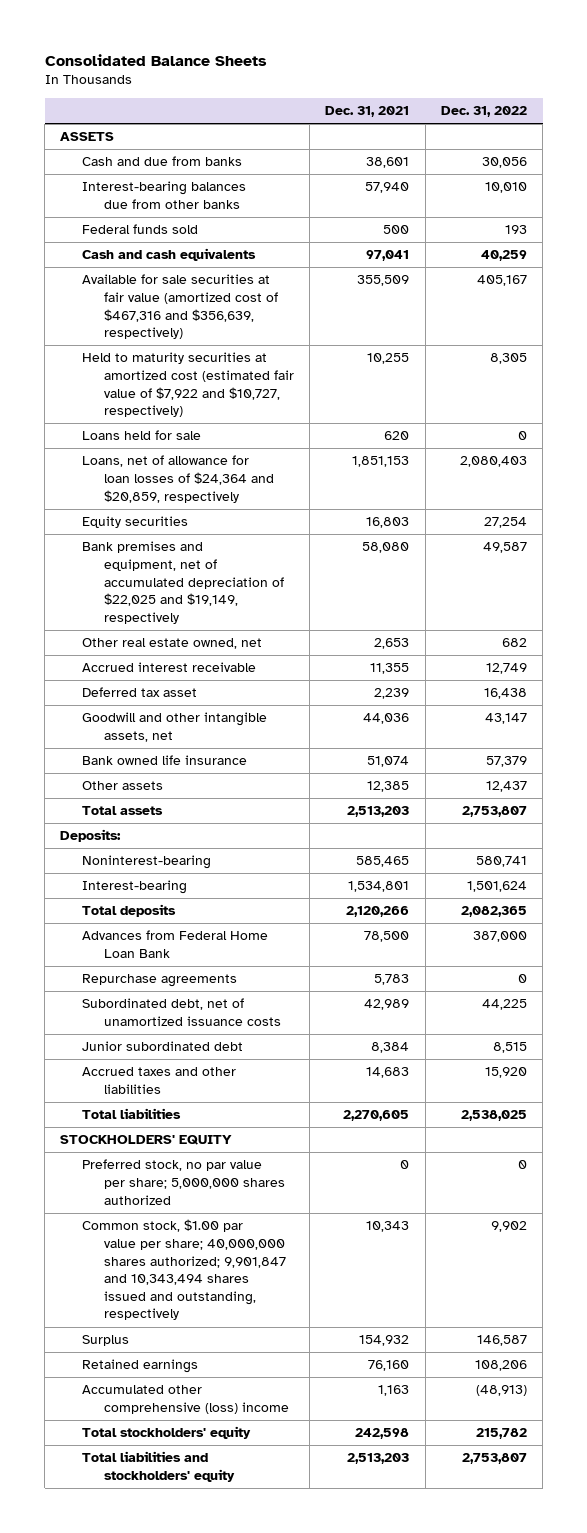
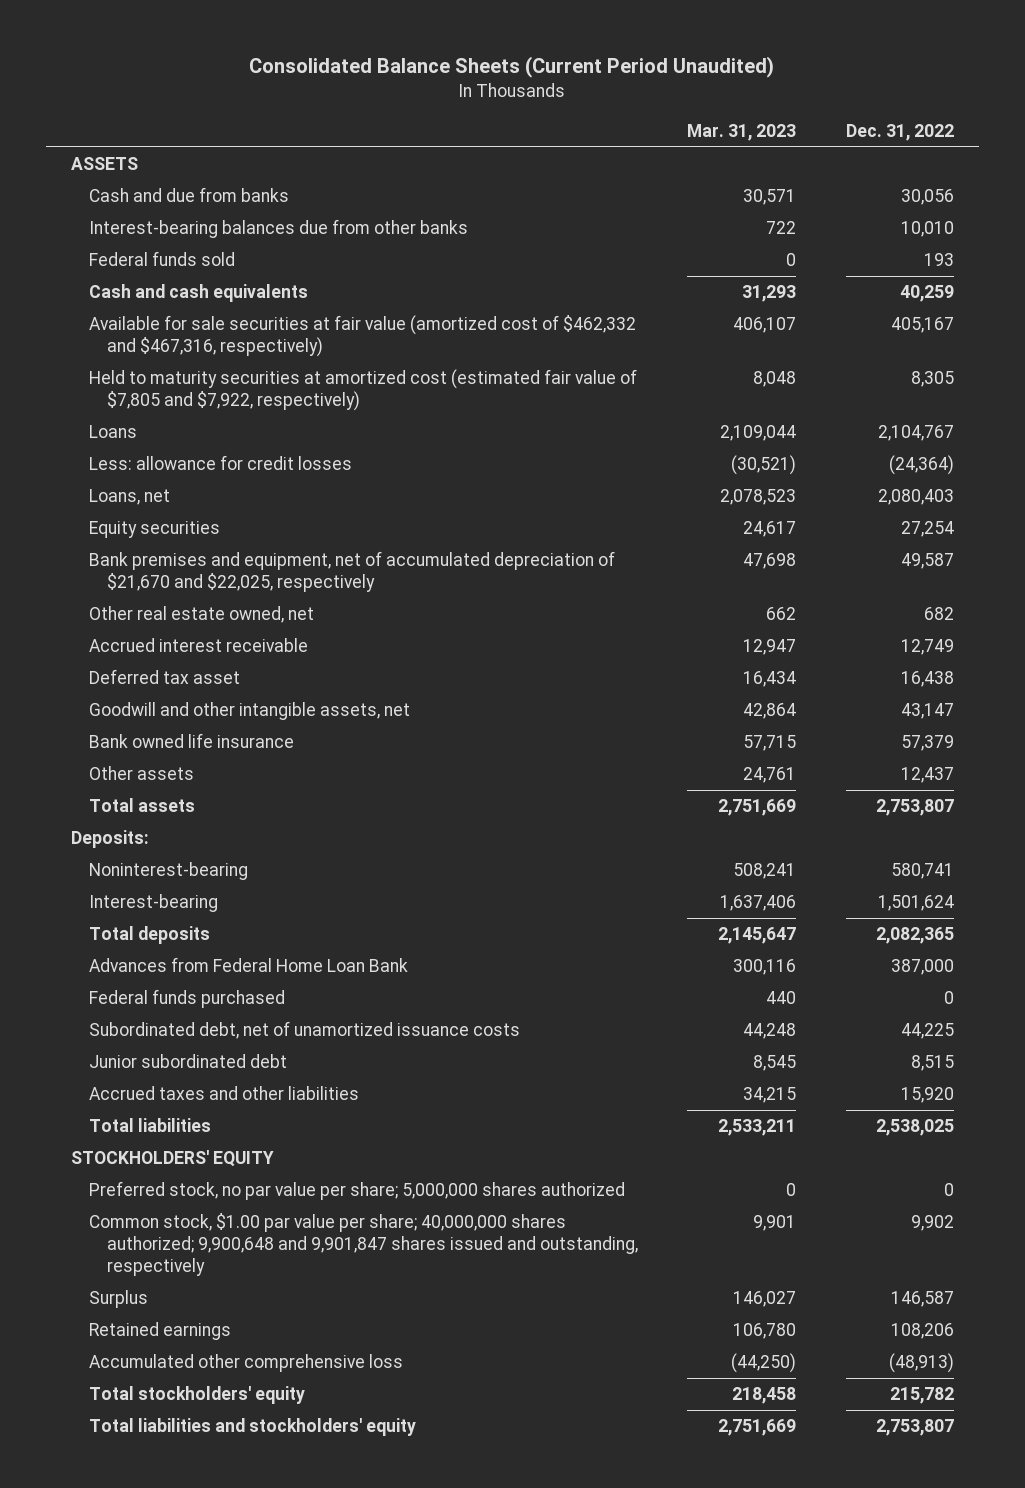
[44,53,267,66] Consolidated Balance Sheets -> [249,56,775,79] Consolidated Balance Sheets (Current Period Unaudited)
[325,106,410,118] Dec. 31, 2021 -> none
none -> [687,123,797,141] Mar. 31, 2023
[82,430,202,441] Loans held for sale -> none
[82,274,278,340] Available for sale securities at fair value (amortized cost of $467,316 and $356,639, respectively) -> [88,315,636,358] Available for sale securities at fair value (amortized cost of $462,332 and $467,316, respectively)
[82,352,294,418] Held to maturity securities at amortized cost (estimated fair value of $7,922 and $10,727, respectively) -> [88,369,637,412] Held to maturity securities at amortized cost (estimated fair value of $7,805 and $7,922, respectively)
none -> [88,425,137,439] Loans
none -> [88,455,352,471] Less: allowance for credit losses
[82,455,274,503] Loans, net of allowance for loan losses of $24,364 and $20,859, respectively -> [88,489,170,506] Loans, net
[82,541,284,624] Bank premises and equipment, net of accumulated depreciation of $22,025 and $19,149, respectively -> [88,551,615,593] Bank premises and equipment, net of accumulated depreciation of $21,670 and $22,025, respectively
[82,974,238,988] Repurchase agreements -> none
none -> [88,989,285,1009] Federal funds purchased
[82,1219,286,1321] Common stock, $1.00 par value per share; 40,000,000 shares authorized; 9,901,847 and 10,343,494 shares issued and outstanding, respectively -> [88,1213,638,1277] Common stock, $1.00 par value per share; 40,000,000 shares authorized; 9,900,648 and 9,901,847 shares issued and outstanding, respectively
[82,1385,289,1414] Accumulated other comprehensive (loss) income -> [88,1354,403,1373] Accumulated other comprehensive loss

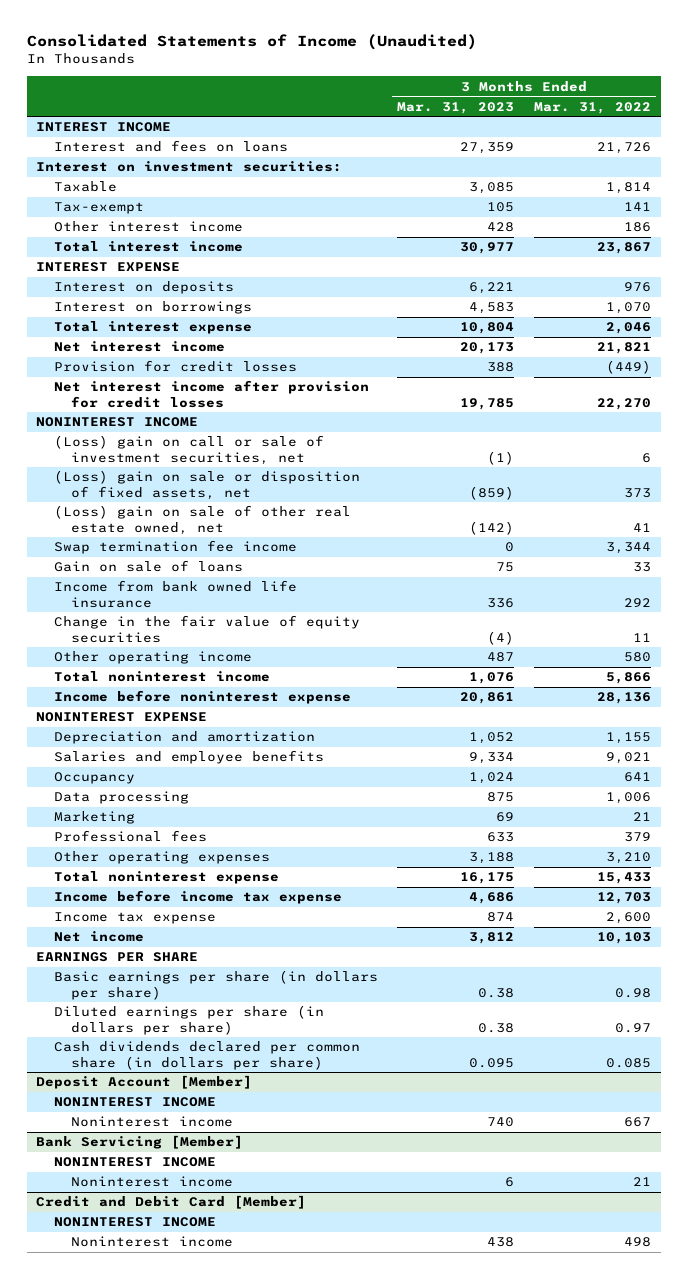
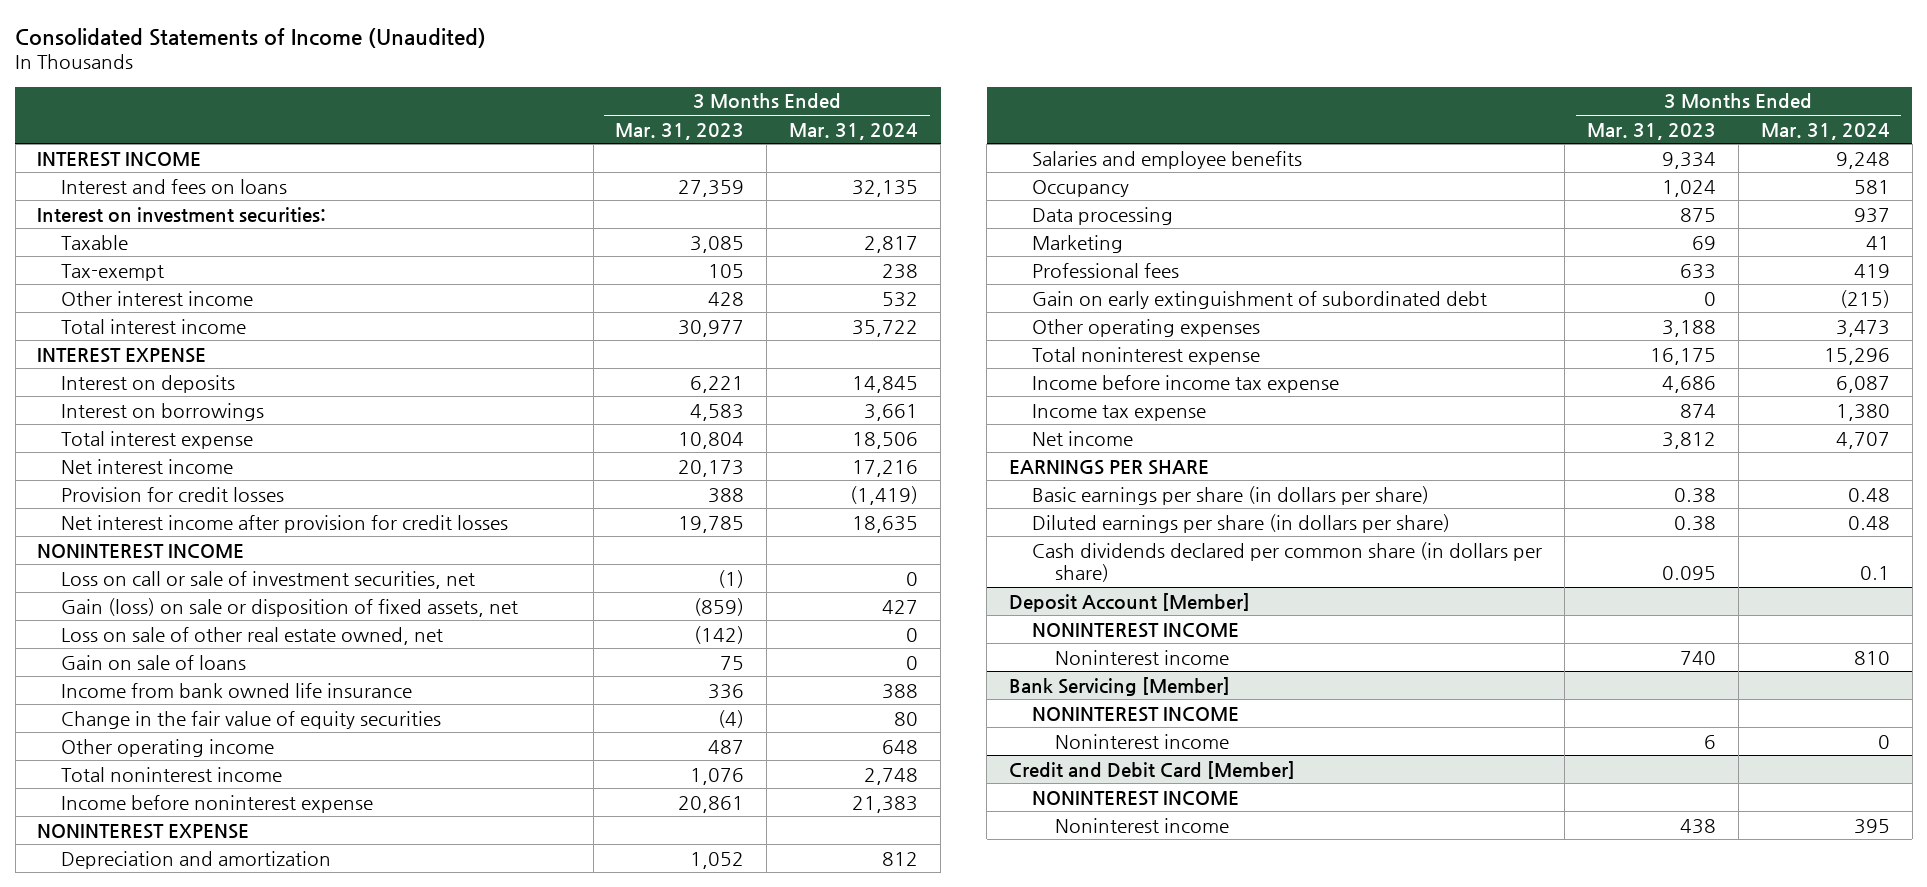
[533,101,651,114] Mar. 31, 2022 -> none
none -> [789,122,919,140] Mar. 31, 2024
[53,540,297,555] Swap termination fee income -> none
[53,435,324,465] (Loss) gain on call or sale of investment securities, net -> [60,570,475,589] Loss on call or sale of investment securities, net
[53,470,360,500] (Loss) gain on sale or disposition of fixed assets, net -> [60,597,518,617] Gain (loss) on sale or disposition of fixed assets, net
[53,505,351,535] (Loss) gain on sale of other real estate owned, net -> [60,626,443,645] Loss on sale of other real estate owned, net
none -> [1032,290,1488,309] Gain on early extinguishment of subordinated debt

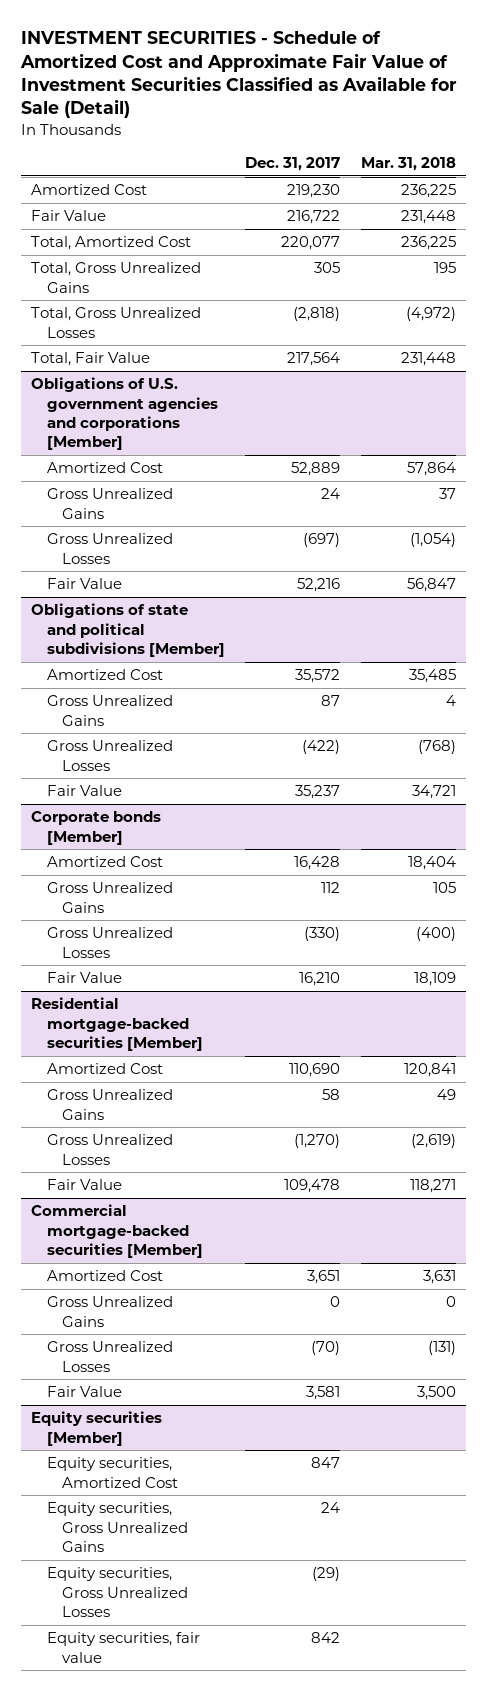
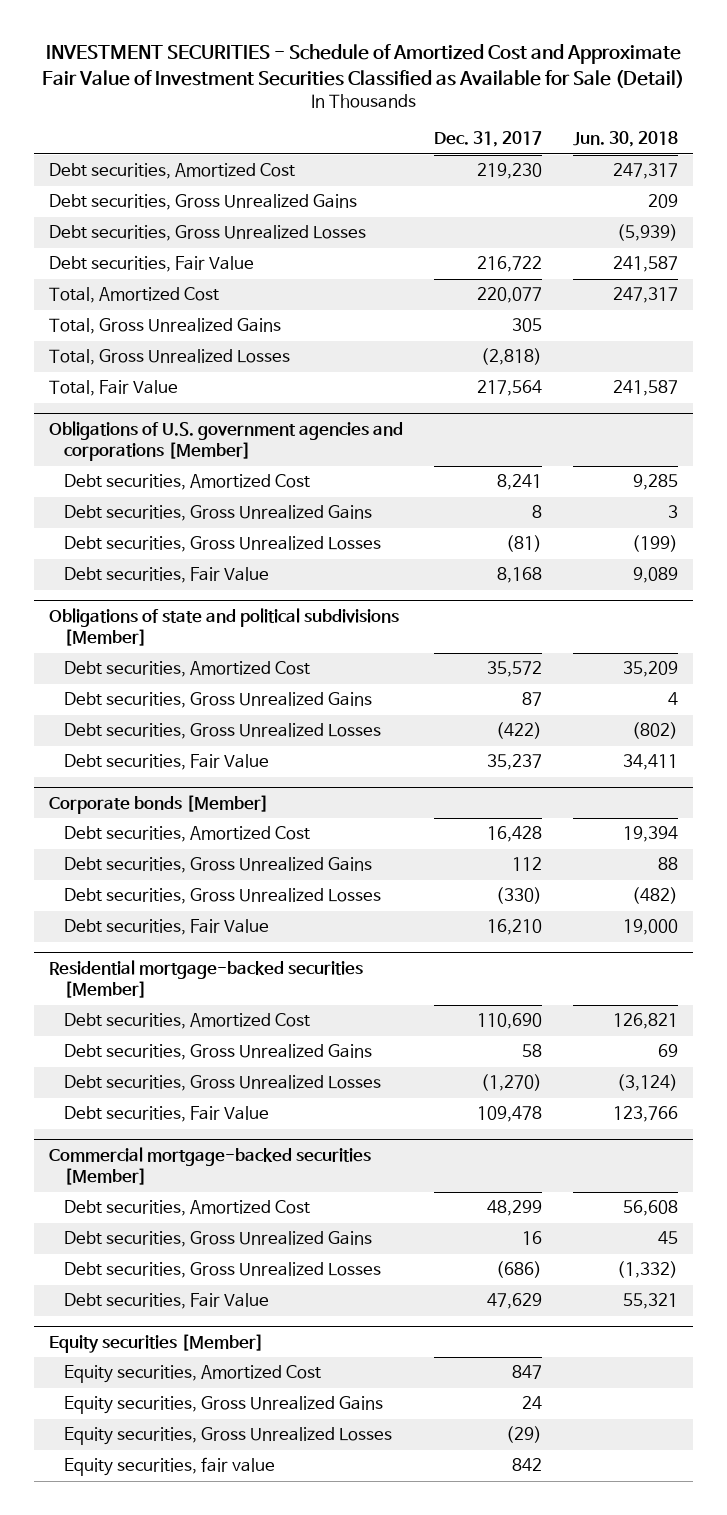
[360,157,456,172] Mar. 31, 2018 -> none
none -> [572,131,678,148] Jun. 30, 2018
[31,184,148,196] Amortized Cost -> [49,163,296,180] Debt securities, Amortized Cost
none -> [49,194,358,211] Debt securities, Gross Unrealized Gains
none -> [49,225,367,242] Debt securities, Gross Unrealized Losses
[31,210,107,222] Fair Value -> [49,256,255,273] Debt securities, Fair Value
[46,462,163,474] Amortized Cost -> [64,474,311,491] Debt securities, Amortized Cost
[291,462,341,477] 52,889 -> [496,474,542,491] 8,241
[46,488,173,519] Gross Unrealized Gains -> [64,505,373,522] Debt securities, Gross Unrealized Gains
[321,488,341,500] 24 -> [531,505,542,519] 8
[46,533,173,564] Gross Unrealized Losses -> [64,536,382,553] Debt securities, Gross Unrealized Losses
[303,533,341,548] (697) -> [505,535,542,553] (81)
[46,578,122,590] Fair Value -> [64,567,270,584] Debt securities, Fair Value
[297,578,341,593] 52,216 -> [496,567,542,584] 8,168
[46,669,163,681] Amortized Cost -> [64,661,311,678] Debt securities, Amortized Cost
[46,695,173,726] Gross Unrealized Gains -> [64,692,373,709] Debt securities, Gross Unrealized Gains
[46,740,173,771] Gross Unrealized Losses -> [64,723,382,740] Debt securities, Gross Unrealized Losses
[46,785,122,797] Fair Value -> [64,754,270,771] Debt securities, Fair Value
[46,856,163,868] Amortized Cost -> [64,826,311,843] Debt securities, Amortized Cost
[46,882,173,913] Gross Unrealized Gains -> [64,857,373,874] Debt securities, Gross Unrealized Gains
[46,927,173,958] Gross Unrealized Losses -> [64,888,382,905] Debt securities, Gross Unrealized Losses
[46,972,122,984] Fair Value -> [64,919,270,936] Debt securities, Fair Value
[46,1063,163,1075] Amortized Cost -> [64,1013,311,1030] Debt securities, Amortized Cost
[46,1089,173,1120] Gross Unrealized Gains -> [64,1044,373,1061] Debt securities, Gross Unrealized Gains
[46,1134,173,1165] Gross Unrealized Losses -> [64,1075,382,1092] Debt securities, Gross Unrealized Losses
[46,1179,122,1191] Fair Value -> [64,1106,270,1123] Debt securities, Fair Value
[46,1270,163,1282] Amortized Cost -> [64,1200,311,1217] Debt securities, Amortized Cost
[307,1270,341,1285] 3,651 -> [486,1200,542,1217] 48,299
[46,1296,173,1327] Gross Unrealized Gains -> [64,1231,373,1248] Debt securities, Gross Unrealized Gains
[330,1296,341,1308] 0 -> [521,1231,542,1246] 16
[46,1341,173,1372] Gross Unrealized Losses -> [64,1262,382,1279] Debt securities, Gross Unrealized Losses
[311,1341,341,1356] (70) -> [495,1261,542,1279] (686)
[46,1386,122,1398] Fair Value -> [64,1293,270,1310] Debt securities, Fair Value
[306,1386,341,1401] 3,581 -> [486,1293,542,1310] 47,629

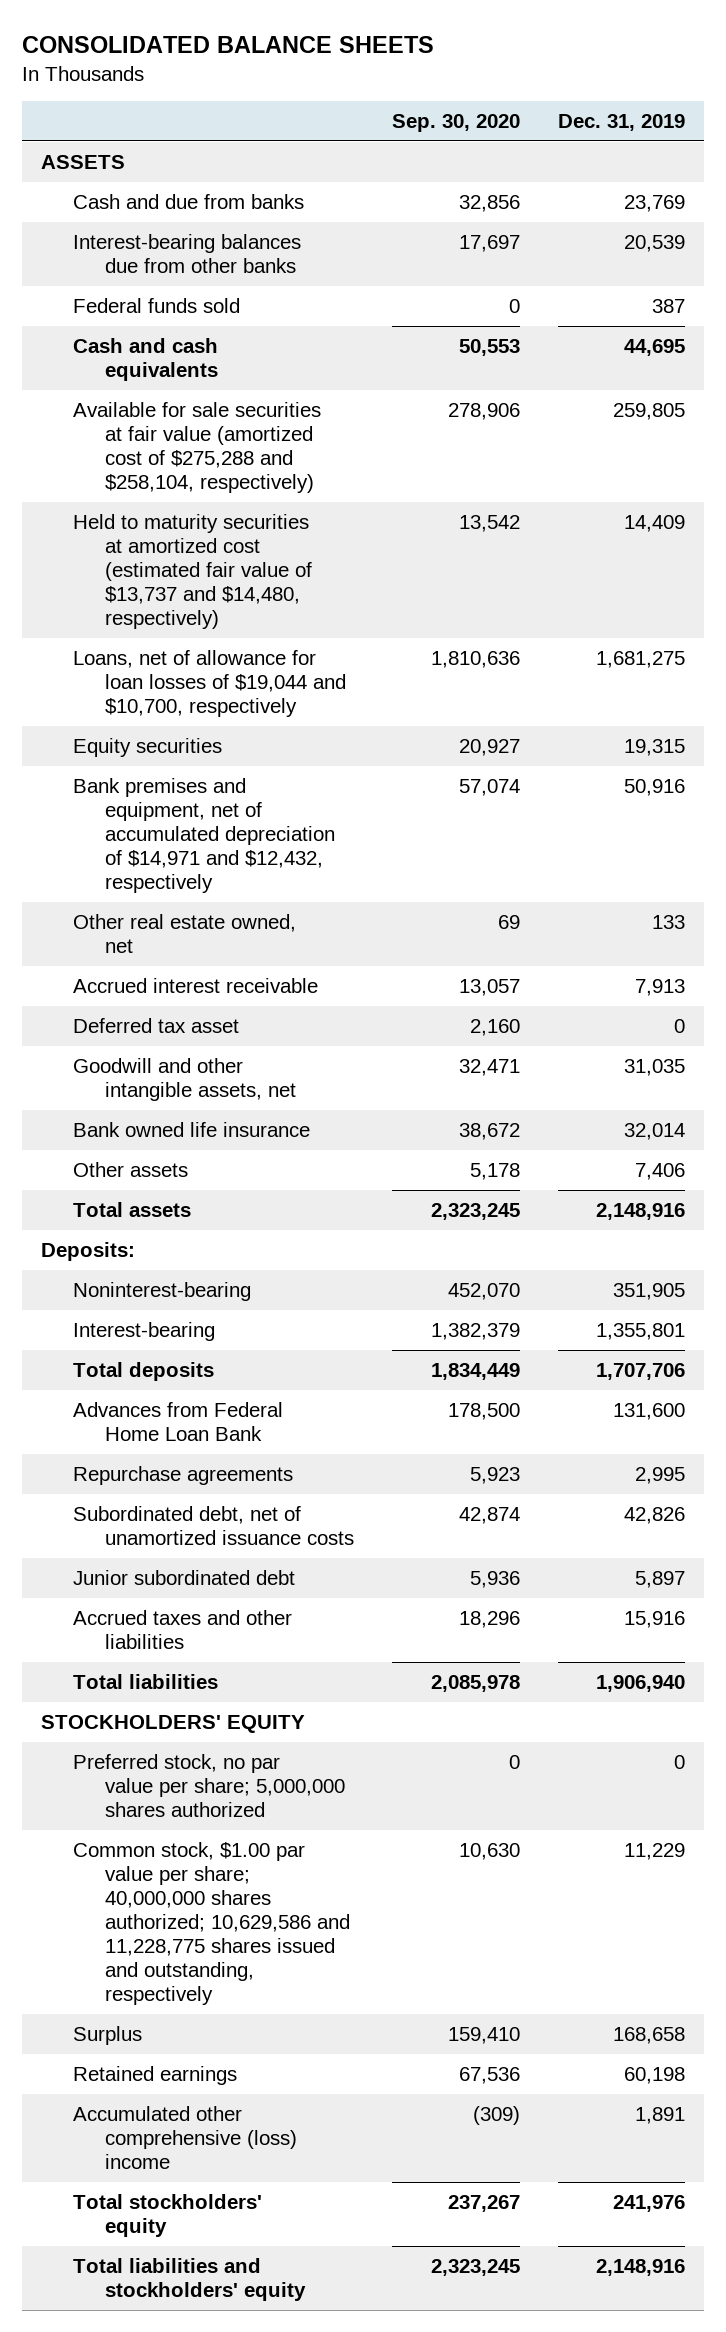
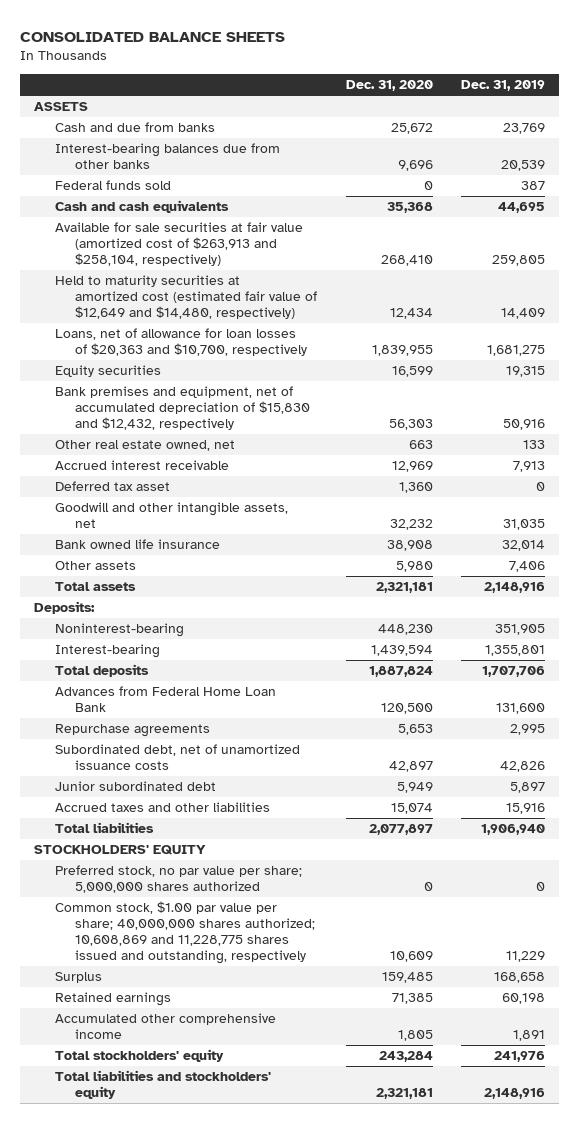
[391,113,520,132] Sep. 30, 2020 -> none
none -> [345,80,433,92] Dec. 31, 2020
[72,401,321,493] Available for sale securities at fair value (amortized cost of $275,288 and $258,104, respectively) -> [54,222,303,267] Available for sale securities at fair value (amortized cost of $263,913 and $258,104, respectively)
[72,513,313,629] Held to maturity securities at amortized cost (estimated fair value of $13,737 and $14,480, respectively) -> [54,275,318,320] Held to maturity securities at amortized cost (estimated fair value of $12,649 and $14,480, respectively)
[72,649,347,717] Loans, net of allowance for loan losses of $19,044 and $10,700, respectively -> [54,328,308,357] Loans, net of allowance for loan losses of $20,363 and $10,700, respectively
[72,777,336,893] Bank premises and equipment, net of accumulated depreciation of $14,971 and $12,432, respectively -> [54,386,311,431] Bank premises and equipment, net of accumulated depreciation of $15,830 and $12,432, respectively
[72,1841,351,2005] Common stock, $1.00 par value per share; 40,000,000 shares authorized; 10,629,586 and 11,228,775 shares issued and outstanding, respectively -> [54,901,316,964] Common stock, $1.00 par value per share; 40,000,000 shares authorized; 10,608,869 and 11,228,775 shares issued and outstanding, respectively
[72,2105,298,2169] Accumulated other comprehensive (loss) income -> [54,1013,276,1040] Accumulated other comprehensive income

